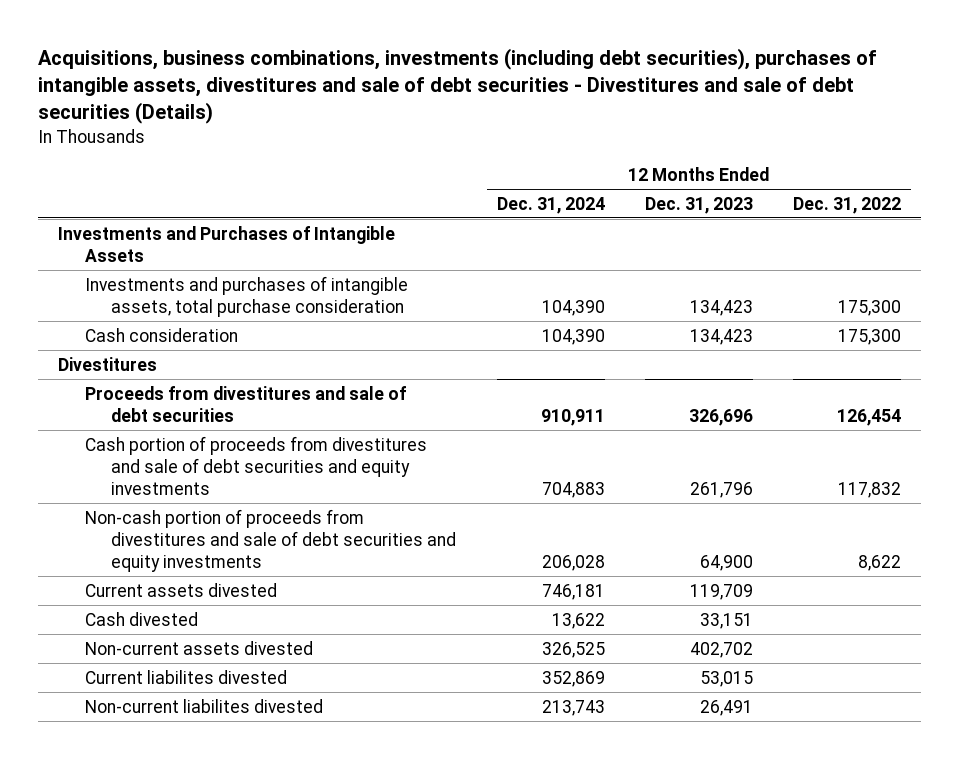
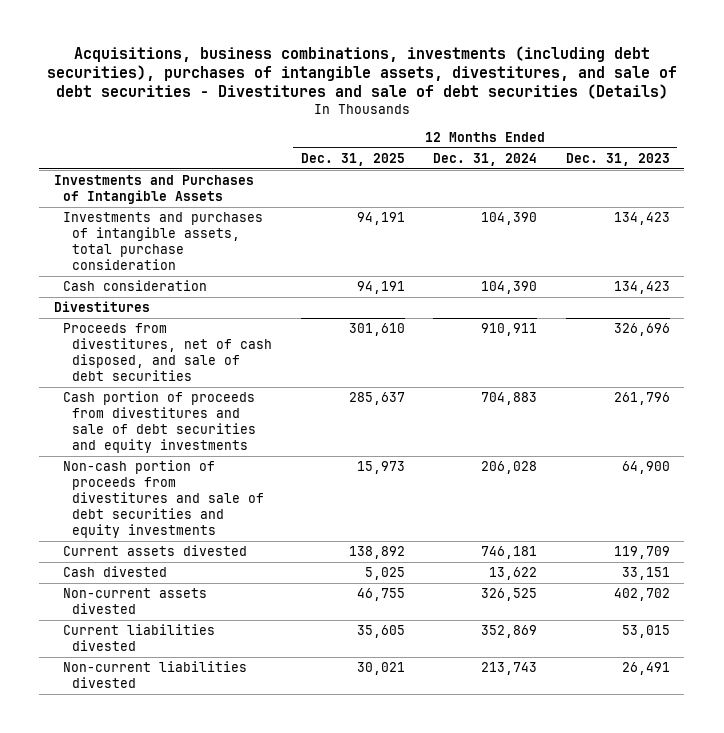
[37,48,877,125] Acquisitions, business combinations, investments (including debt securities), purchases of intangible assets, divestitures and sale of debt securities - Divestitures and sale of debt securities (Details) -> [46,45,677,100] Acquisitions, business combinations, investments (including debt securities), purchases of intangible assets, divestitures, and sale of debt securities - Divestitures and sale of debt securities (Details)
[793,196,902,214] Dec. 31, 2022 -> none
none -> [300,152,405,166] Dec. 31, 2025
[84,385,406,422] Proceeds from divestitures and sale of debt securities -> [62,323,272,381] Proceeds from divestitures, net of cash disposed, and sale of debt securities
[84,669,287,684] Current liabilites divested -> [62,624,215,651] Current liabilities divested
[84,698,323,713] Non-current liabilites divested -> [62,661,247,688] Non-current liabilities divested

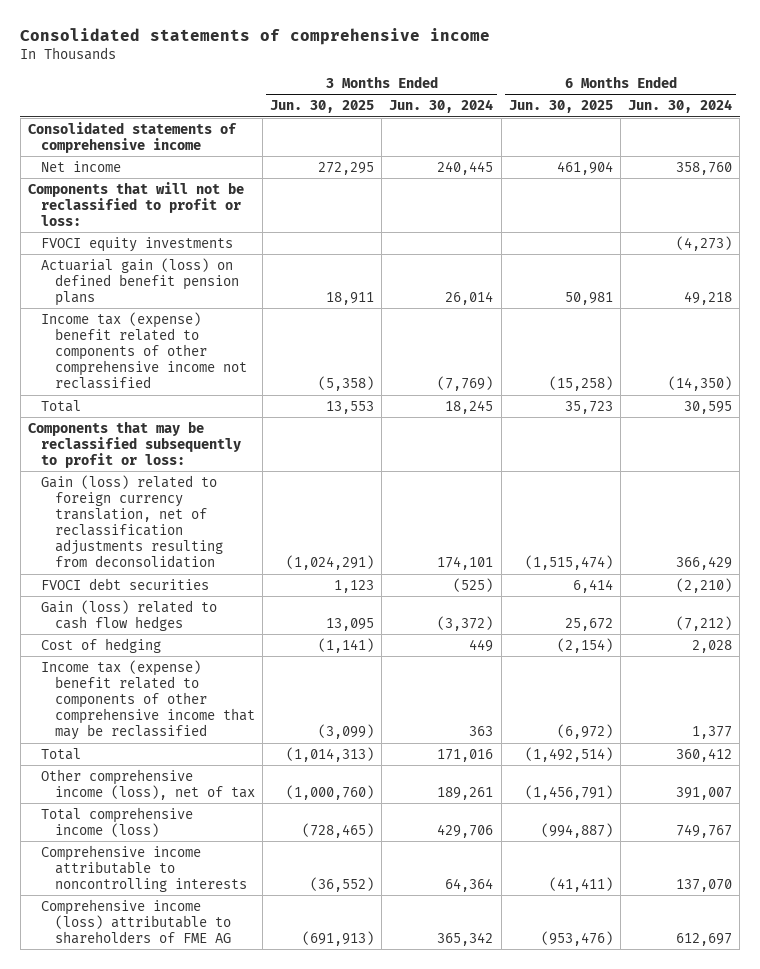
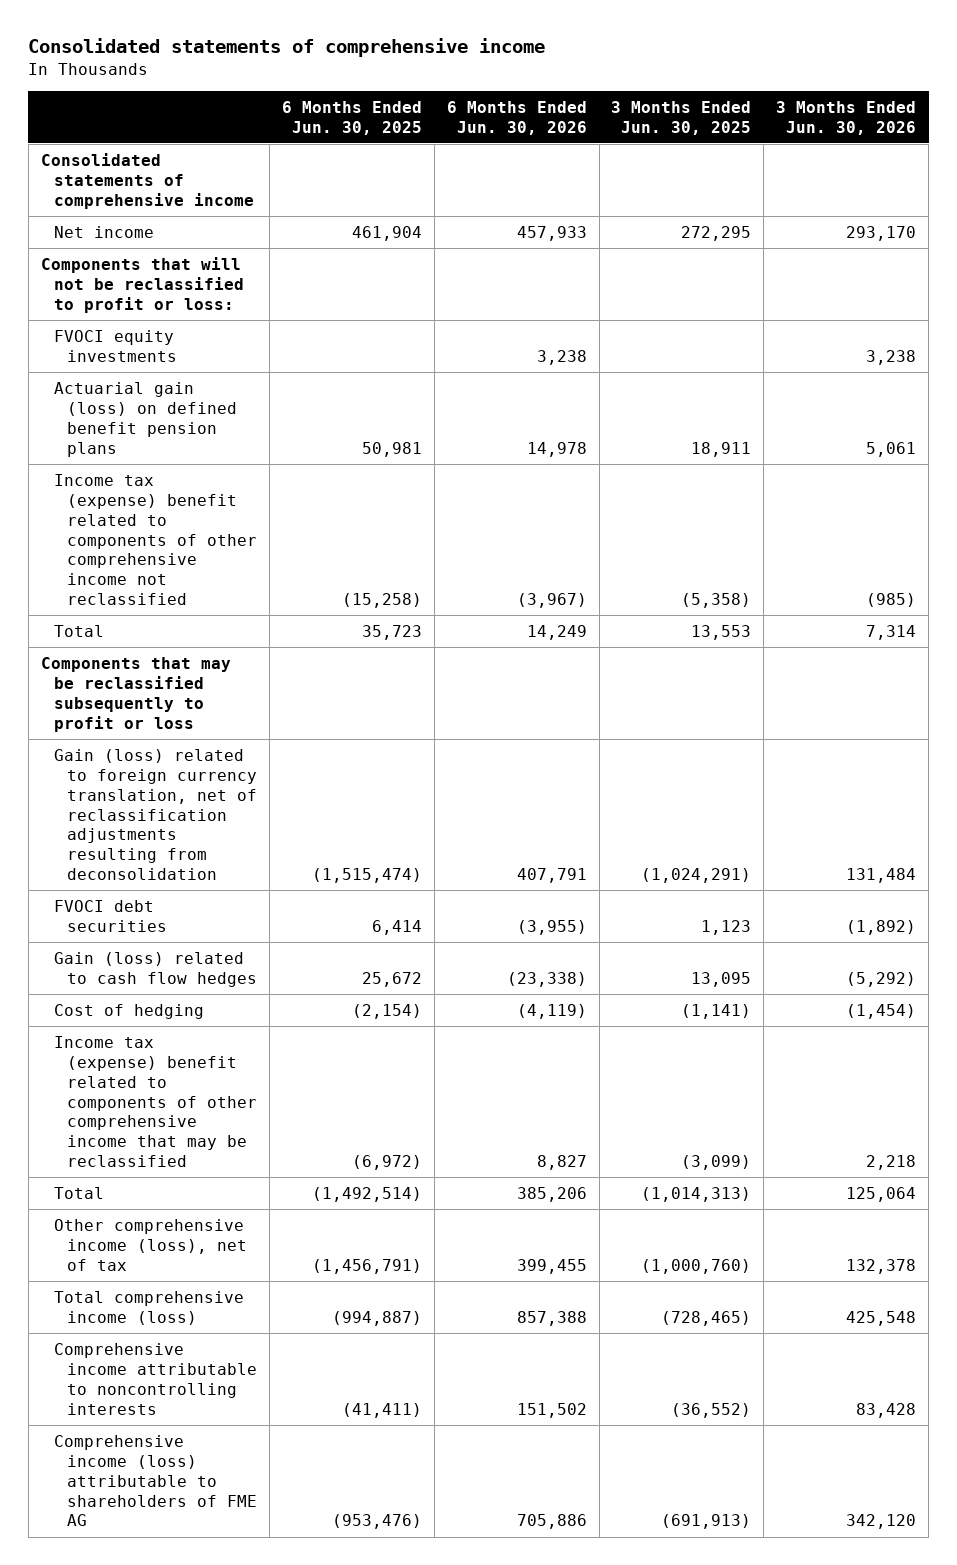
[389,99,494,114] Jun. 30, 2024 -> none
[628,99,733,114] Jun. 30, 2024 -> none
none -> [446,100,587,135] 6 Months Ended Jun. 30, 2026
none -> [776,100,917,135] 3 Months Ended Jun. 30, 2026
[27,420,242,468] Components that may be reclassified subsequently to profit or loss: -> [40,656,231,732] Components that may be reclassified subsequently to profit or loss

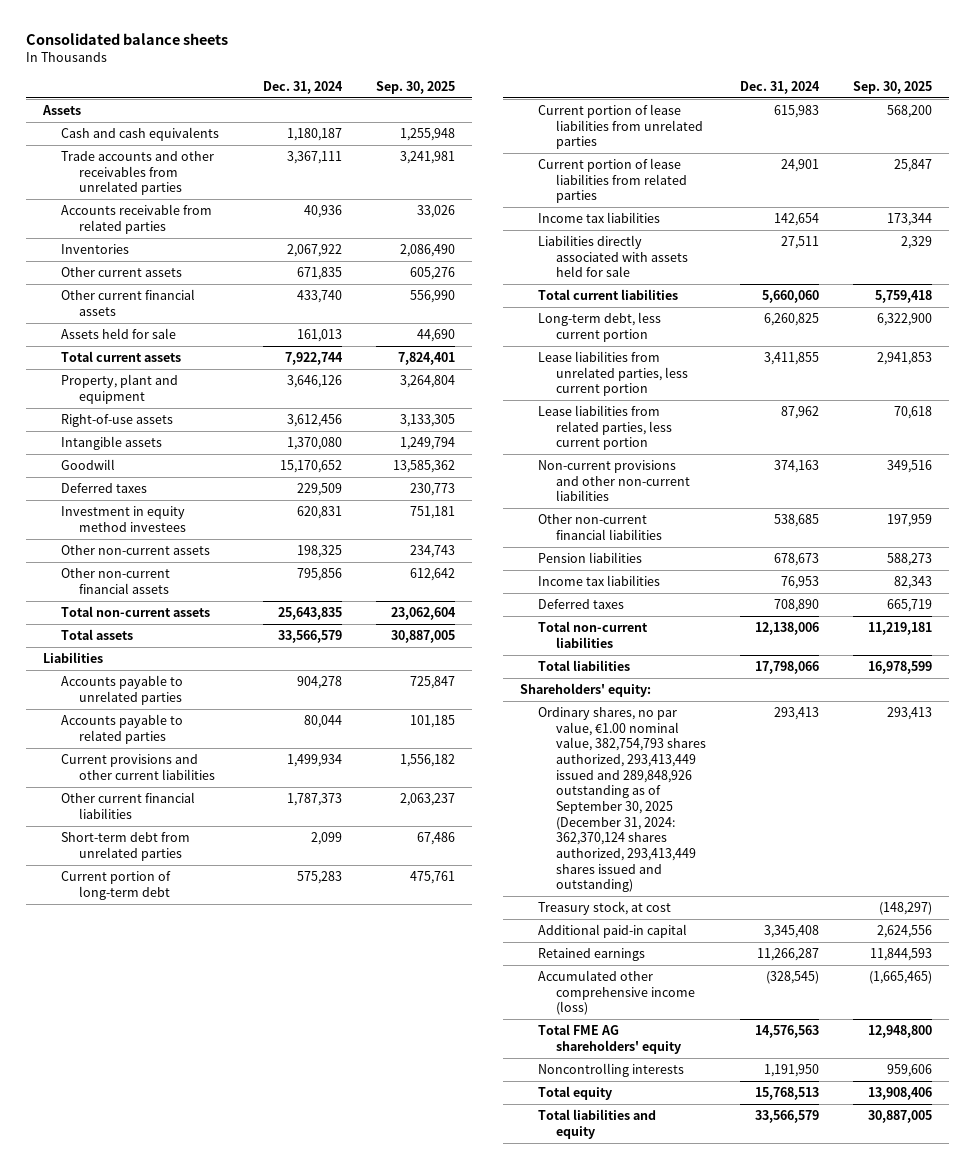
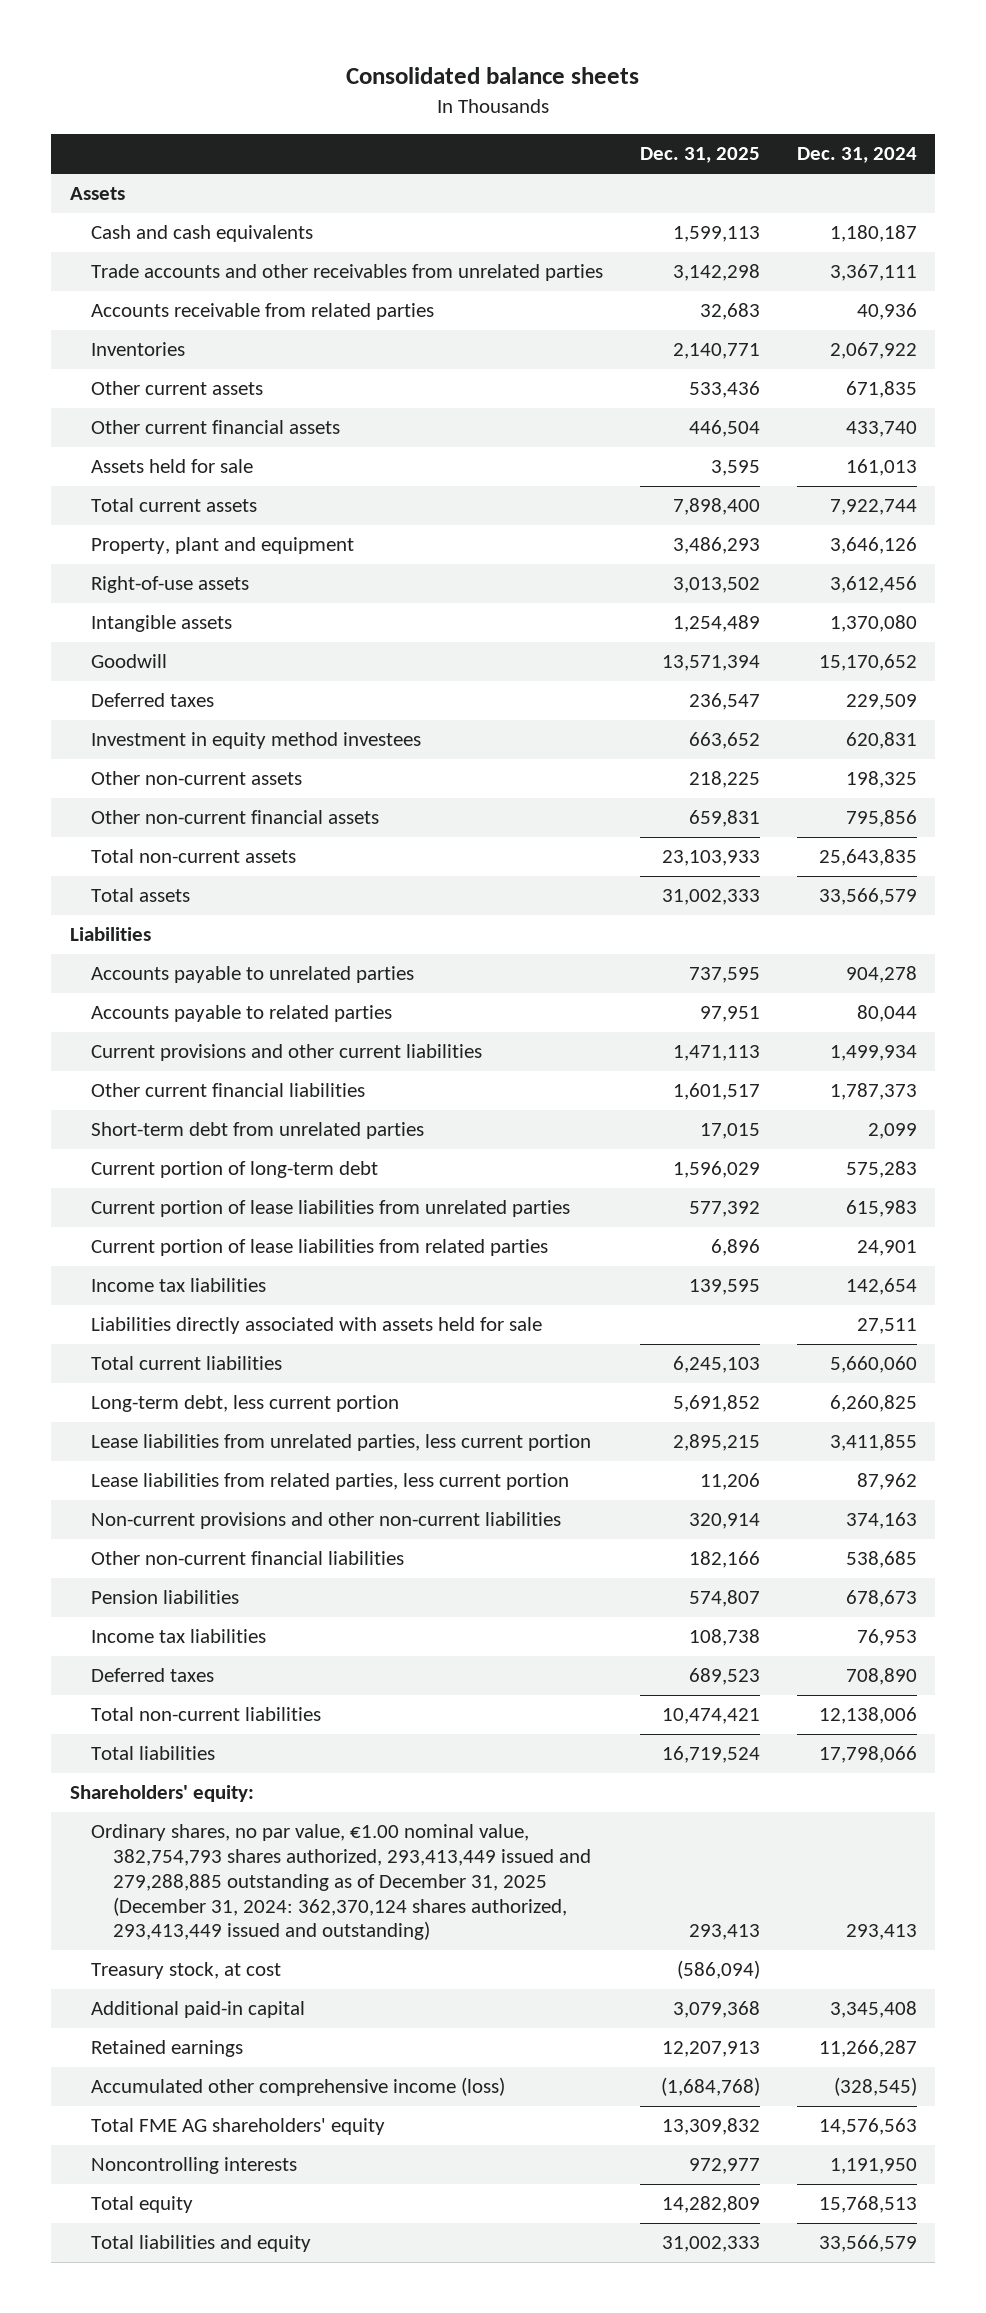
[376,80,456,94] Sep. 30, 2025 -> none
none -> [640,147,761,164] Dec. 31, 2025
[538,707,707,893] Ordinary shares, no par value, €1.00 nominal value, 382,754,793 shares authorized, 293,413,449 issued and 289,848,926 outstanding as of September 30, 2025 (December 31, 2024: 362,370,124 shares authorized, 293,413,449 shares issued and outstanding) -> [91,1824,592,1941] Ordinary shares, no par value, €1.00 nominal value, 382,754,793 shares authorized, 293,413,449 issued and 279,288,885 outstanding as of December 31, 2025 (December 31, 2024: 362,370,124 shares authorized, 293,413,449 issued and outstanding)

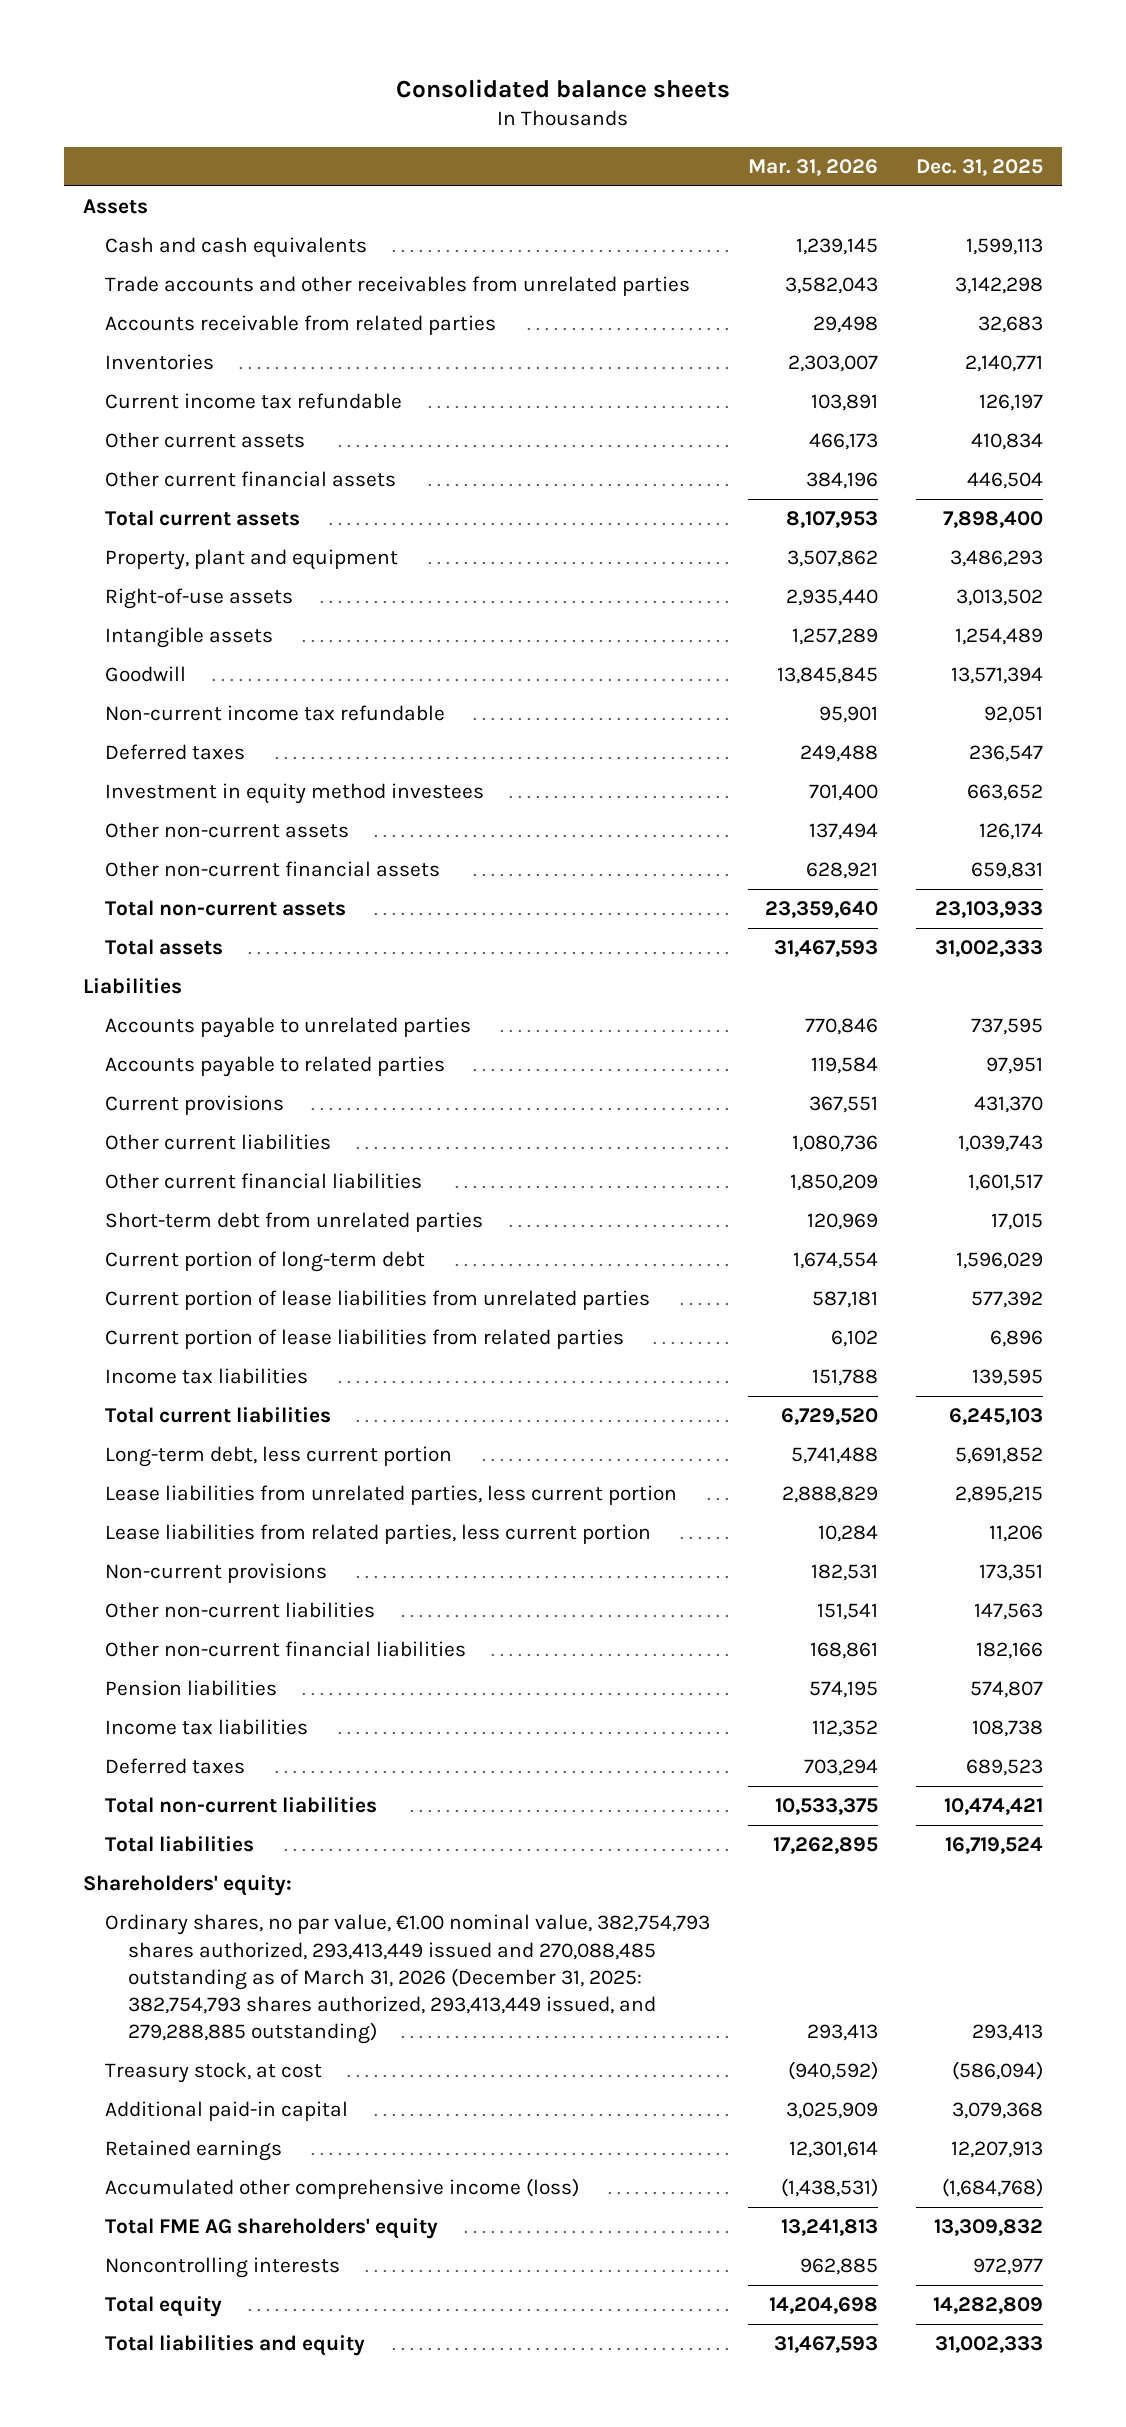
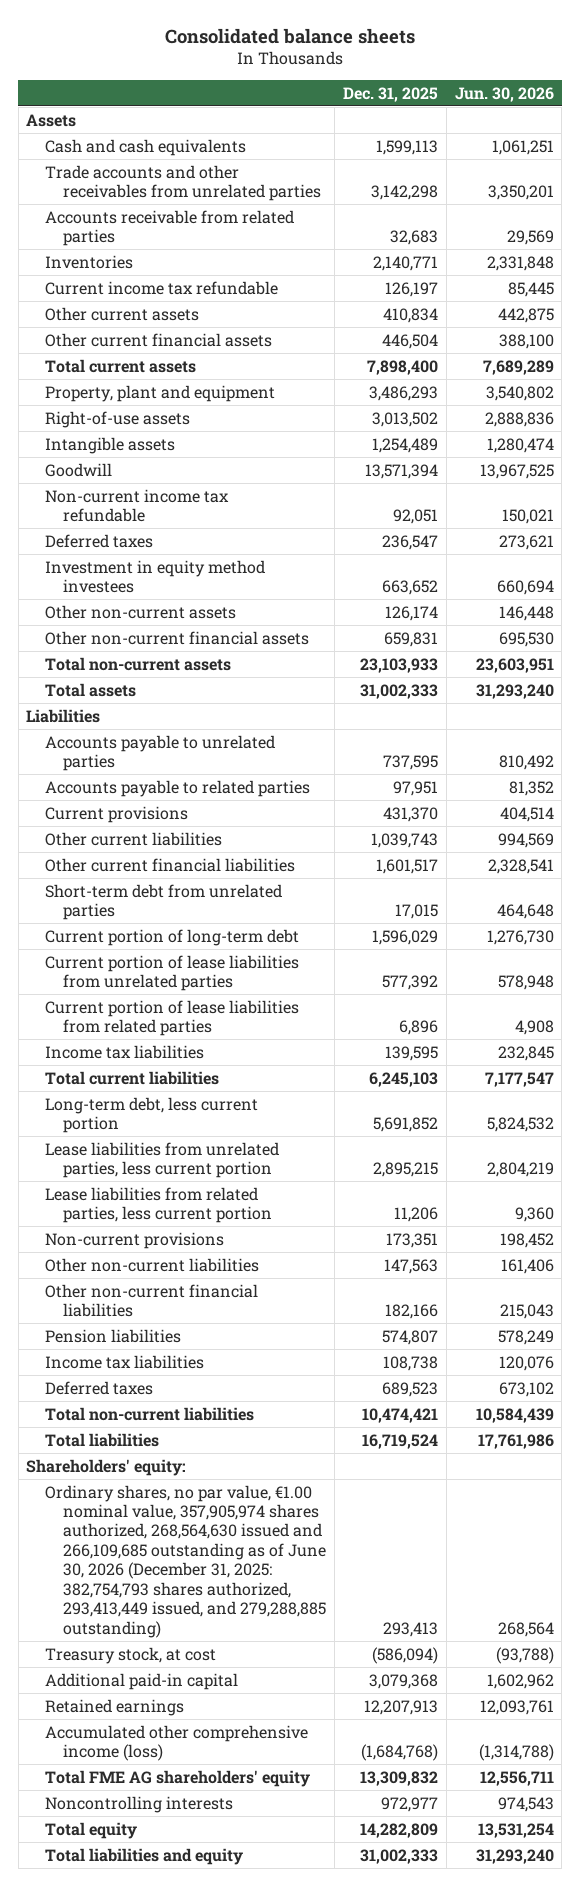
[748,158,879,176] Mar. 31, 2026 -> none
none -> [454,86,554,102] Jun. 30, 2026
[105,1914,711,2045] Ordinary shares, no par value, €1.00 nominal value, 382,754,793 shares authorized, 293,413,449 issued and 270,088,485 outstanding as of March 31, 2026 (December 31, 2025: 382,754,793 shares authorized, 293,413,449 issued, and 279,288,885 outstanding) -> [44,1484,327,1638] Ordinary shares, no par value, €1.00 nominal value, 357,905,974 shares authorized, 268,564,630 issued and 266,109,685 outstanding as of June 30, 2026 (December 31, 2025: 382,754,793 shares authorized, 293,413,449 issued, and 279,288,885 outstanding)

